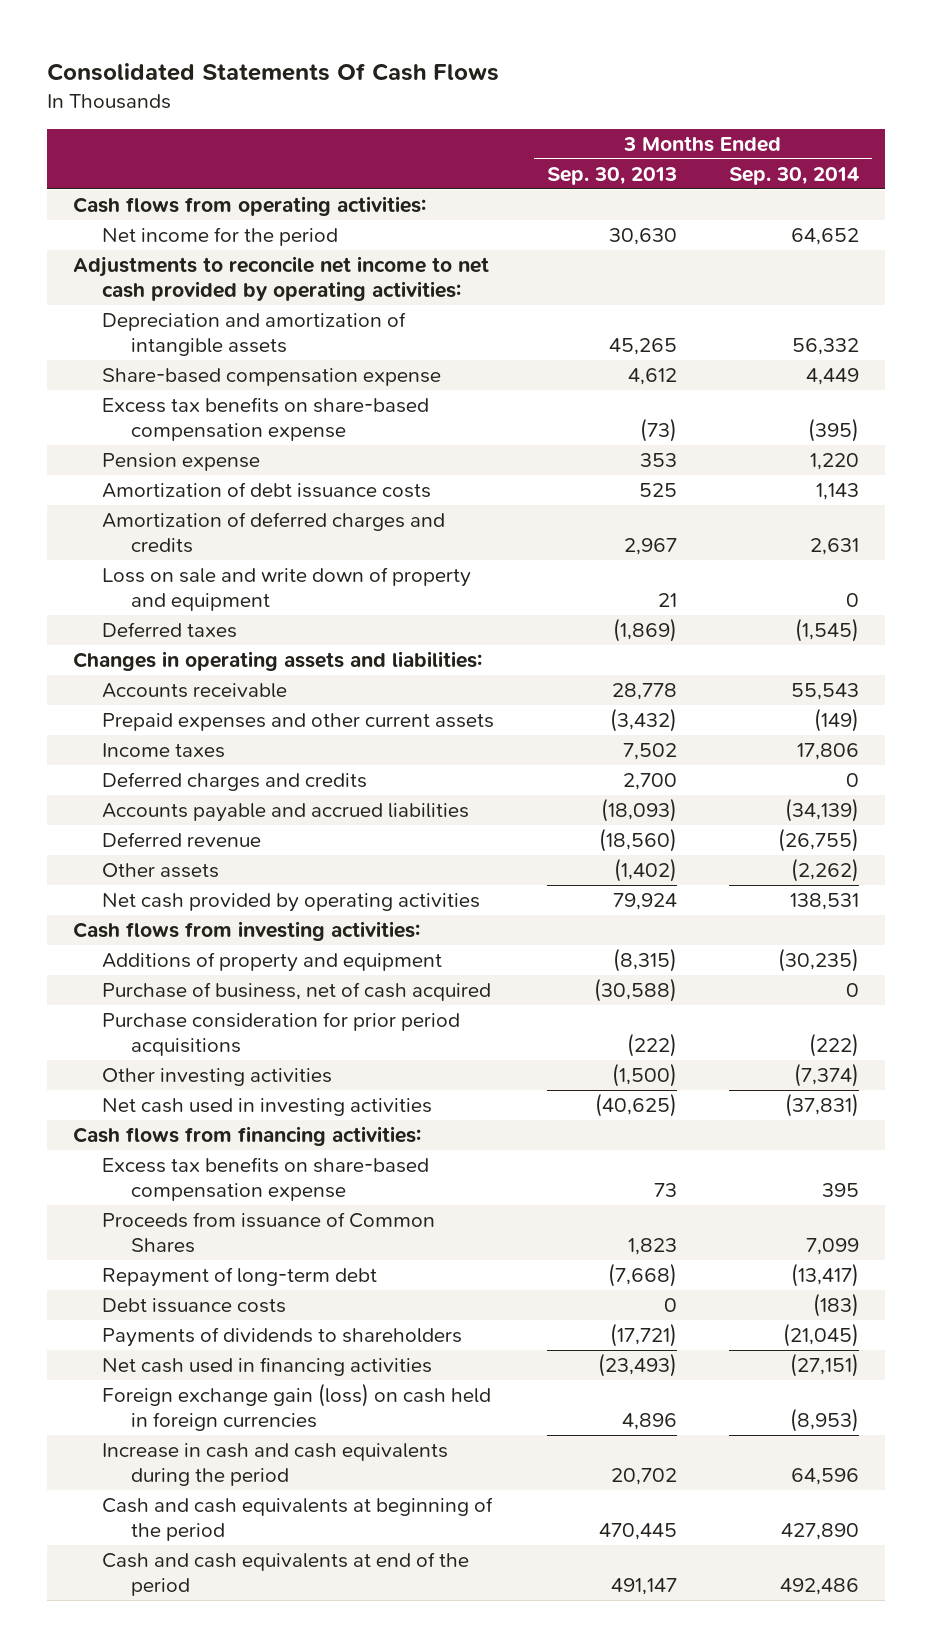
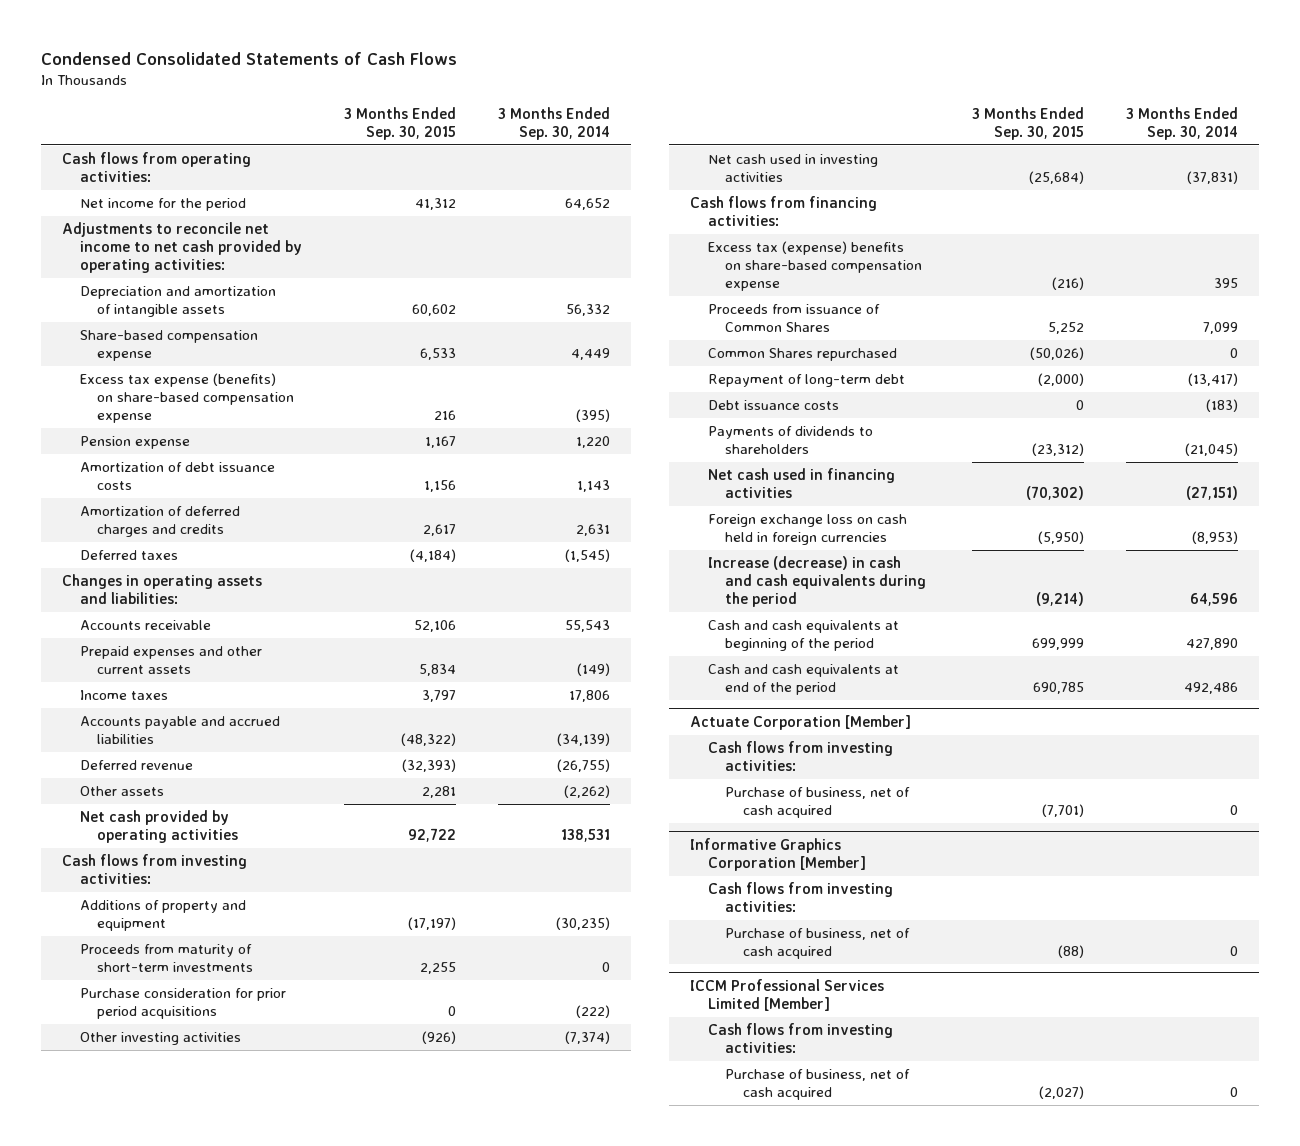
[47,62,500,81] Consolidated Statements Of Cash Flows -> [41,51,458,65] Condensed Consolidated Statements of Cash Flows
[546,166,677,185] Sep. 30, 2013 -> none
none -> [343,106,456,140] 3 Months Ended Sep. 30, 2015
[102,397,430,441] Excess tax benefits on share-based compensation expense -> [79,373,295,423] Excess tax expense (benefits) on share-based compensation expense
[102,567,472,611] Loss on sale and write down of property and equipment -> none
[102,772,368,792] Deferred charges and credits -> none
[102,982,492,1002] Purchase of business, net of cash acquired -> none
none -> [79,944,254,973] Proceeds from maturity of short-term investments
[102,1157,430,1201] Excess tax benefits on share-based compensation expense -> [707,241,923,291] Excess tax (expense) benefits on share-based compensation expense
none -> [707,348,897,362] Common Shares repurchased
[102,1383,492,1431] Foreign exchange gain (loss) on cash held in foreign currencies -> [707,514,907,546] Foreign exchange loss on cash held in foreign currencies
[102,1443,449,1486] Increase in cash and cash equivalents during the period -> [707,556,927,607] Increase (decrease) in cash and cash equivalents during the period
none -> [690,715,912,731] Actuate Corporation [Member]
none -> [707,741,893,772] Cash flows from investing activities:
none -> [725,787,911,819] Purchase of business, net of cash acquired
none -> [690,838,866,871] Informative Graphics Corporation [Member]
none -> [707,882,893,913] Cash flows from investing activities:
none -> [725,928,911,960] Purchase of business, net of cash acquired
none -> [690,979,885,1011] ICCM Professional Services Limited [Member]
none -> [707,1023,893,1054] Cash flows from investing activities:
none -> [725,1069,911,1101] Purchase of business, net of cash acquired

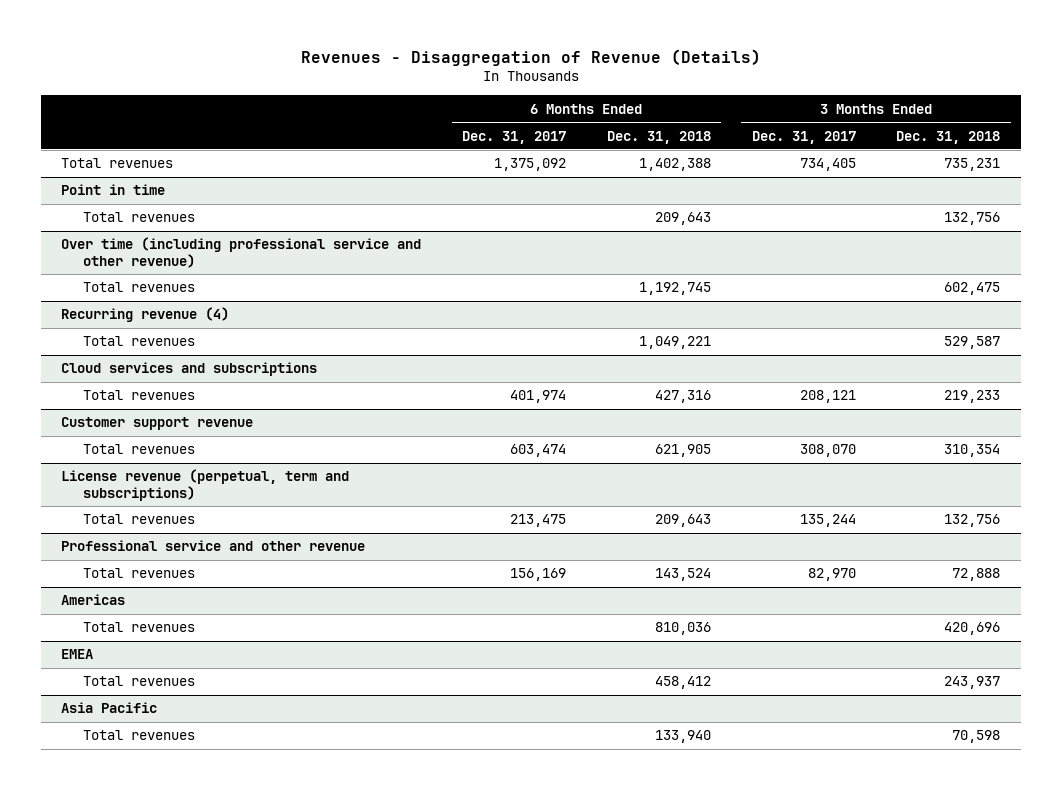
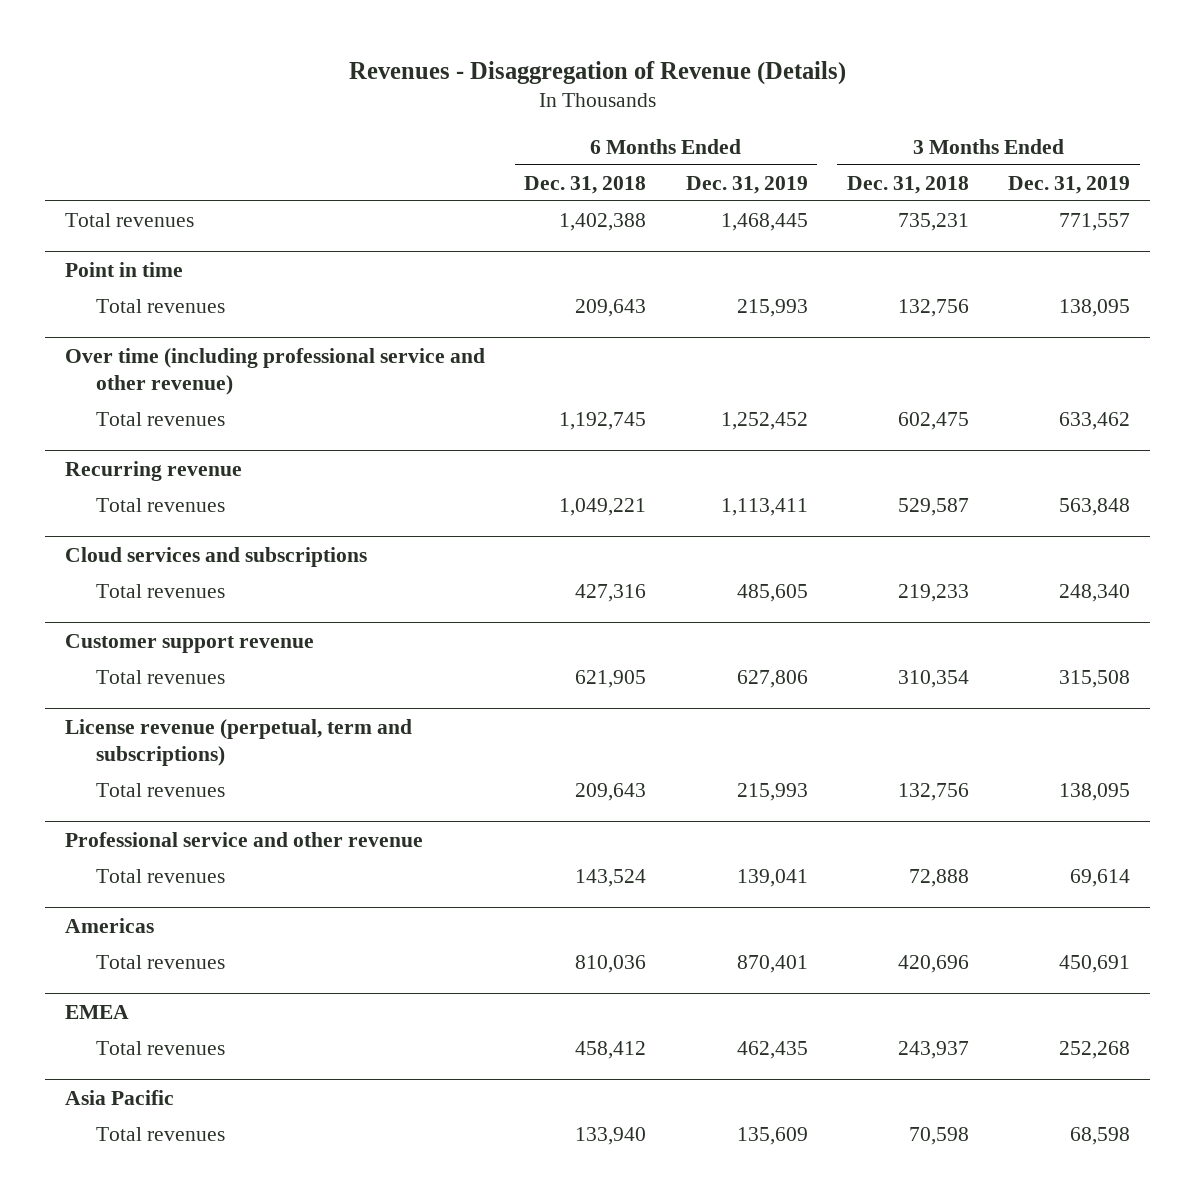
[462,130,567,144] Dec. 31, 2017 -> none
[751,130,856,144] Dec. 31, 2017 -> none
none -> [685,175,808,194] Dec. 31, 2019
none -> [1008,175,1131,194] Dec. 31, 2019
[61,307,230,323] Recurring revenue (4) -> [65,460,243,481] Recurring revenue

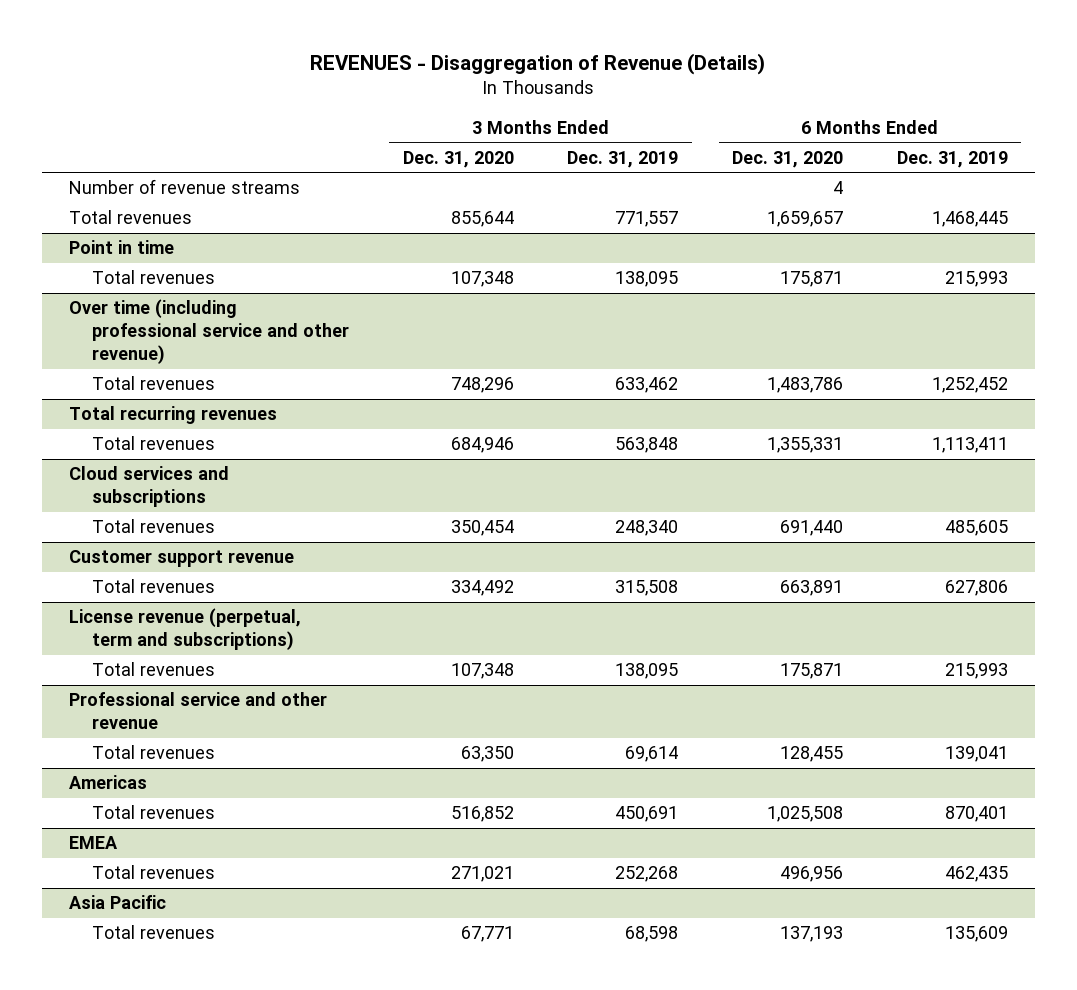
[348,60,846,85] Revenues - Disaggregation of Revenue (Details) -> [310,53,766,76] REVENUES - Disaggregation of Revenue (Details)
[524,175,647,194] Dec. 31, 2018 -> none
[846,175,969,194] Dec. 31, 2018 -> none
none -> [402,150,514,168] Dec. 31, 2020
none -> [732,150,844,168] Dec. 31, 2020
none -> [69,179,301,195] Number of revenue streams
[65,460,243,481] Recurring revenue -> [69,406,278,425] Total recurring revenues

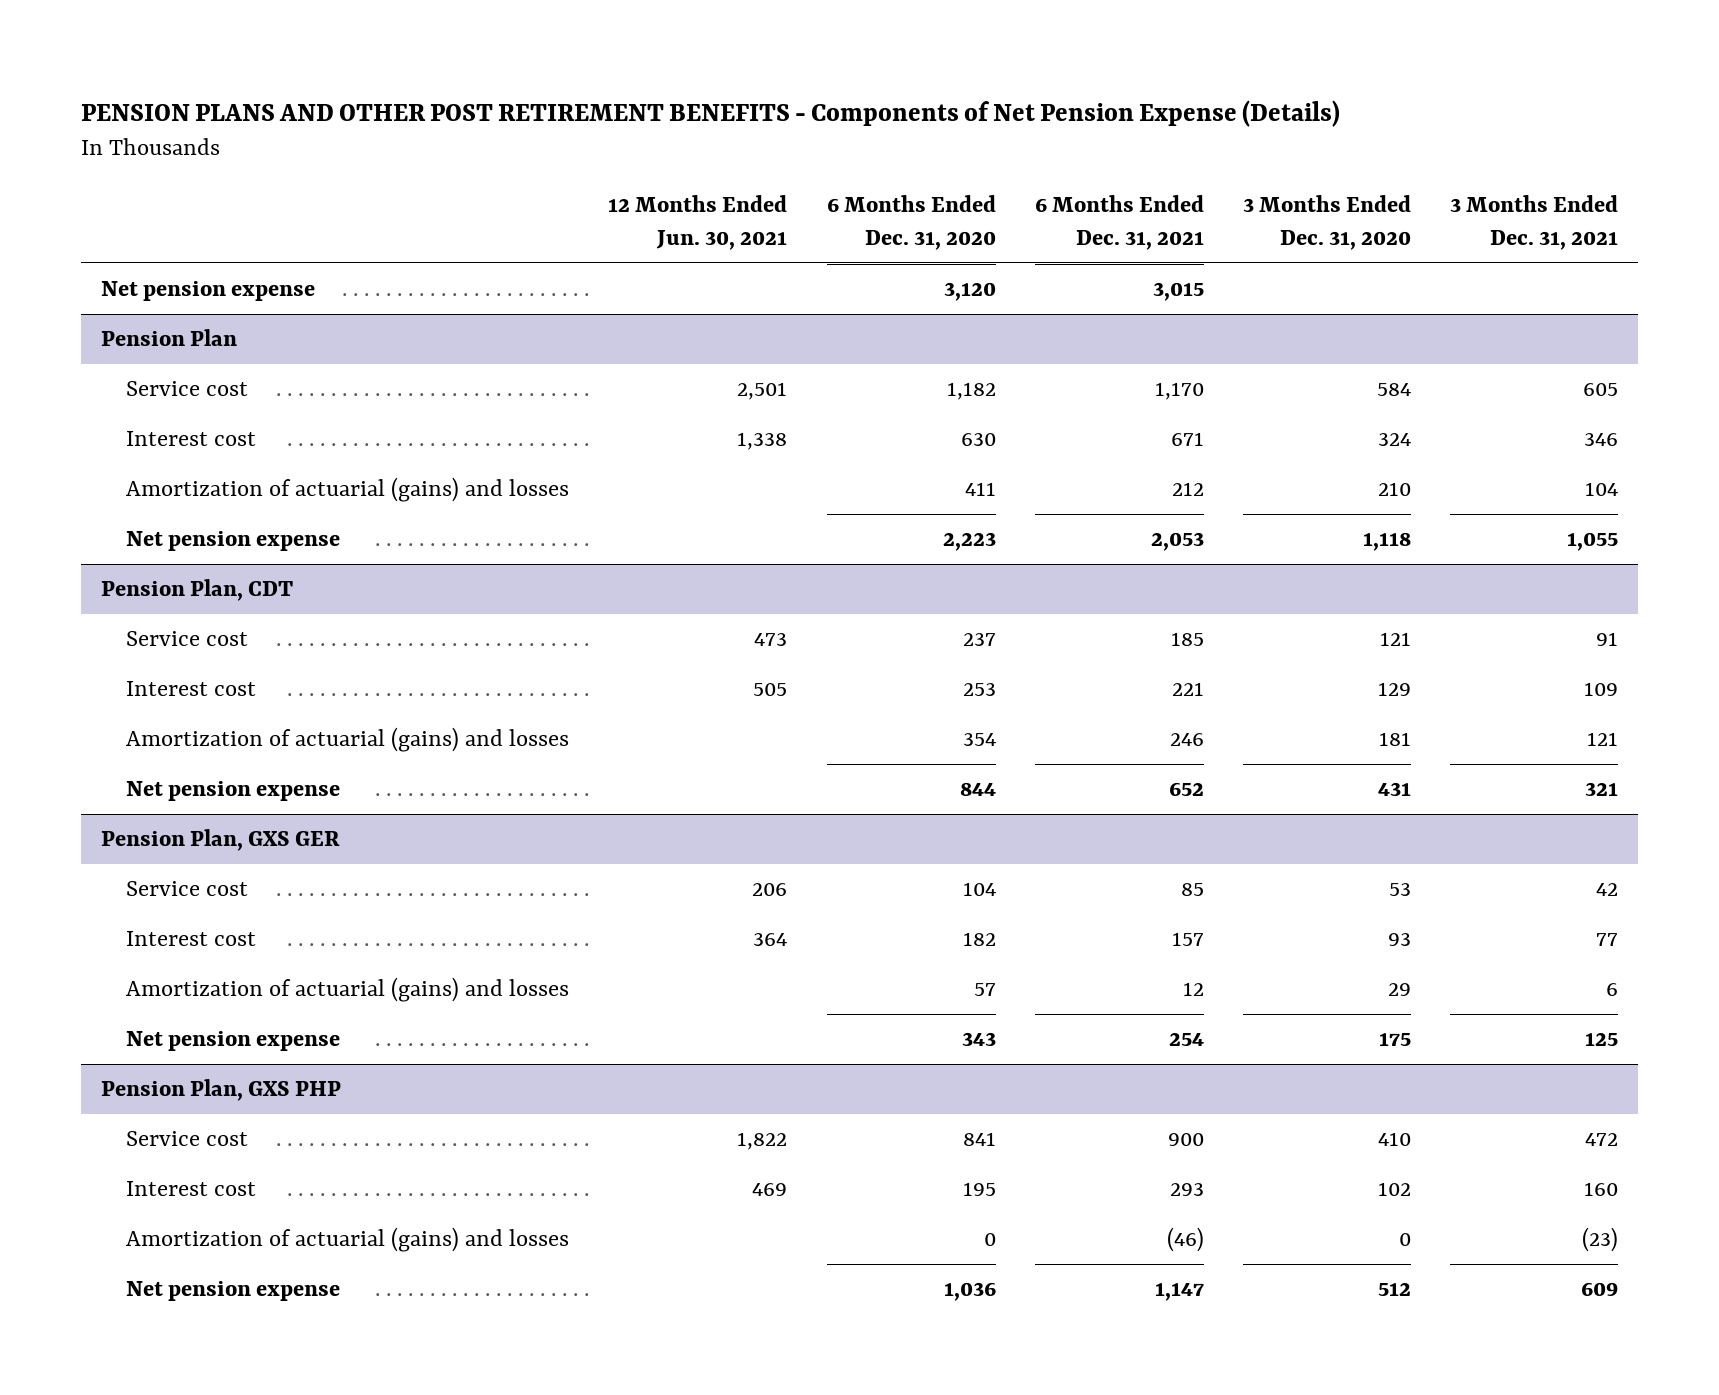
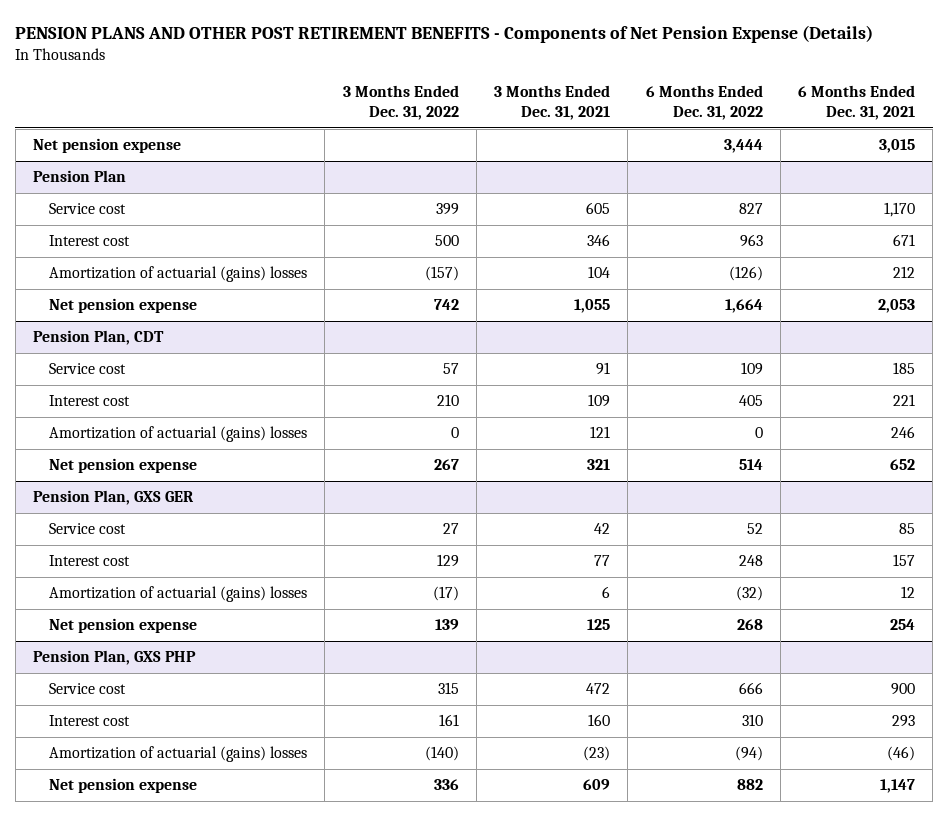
[608,195,788,251] 12 Months Ended Jun. 30, 2021 -> none
[826,195,996,251] 6 Months Ended Dec. 31, 2020 -> none
[1242,195,1411,251] 3 Months Ended Dec. 31, 2020 -> none
none -> [342,84,459,120] 3 Months Ended Dec. 31, 2022
none -> [645,84,763,120] 6 Months Ended Dec. 31, 2022
[126,476,570,502] Amortization of actuarial (gains) and losses -> [49,266,308,283] Amortization of actuarial (gains) losses
[126,726,570,752] Amortization of actuarial (gains) and losses -> [49,426,308,443] Amortization of actuarial (gains) losses
[126,976,570,1002] Amortization of actuarial (gains) and losses -> [49,586,308,603] Amortization of actuarial (gains) losses
[126,1226,570,1252] Amortization of actuarial (gains) and losses -> [49,746,308,763] Amortization of actuarial (gains) losses

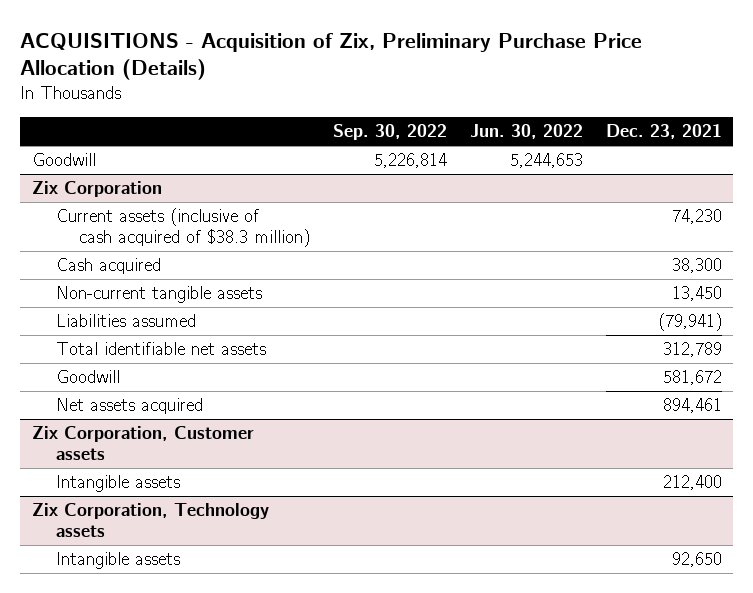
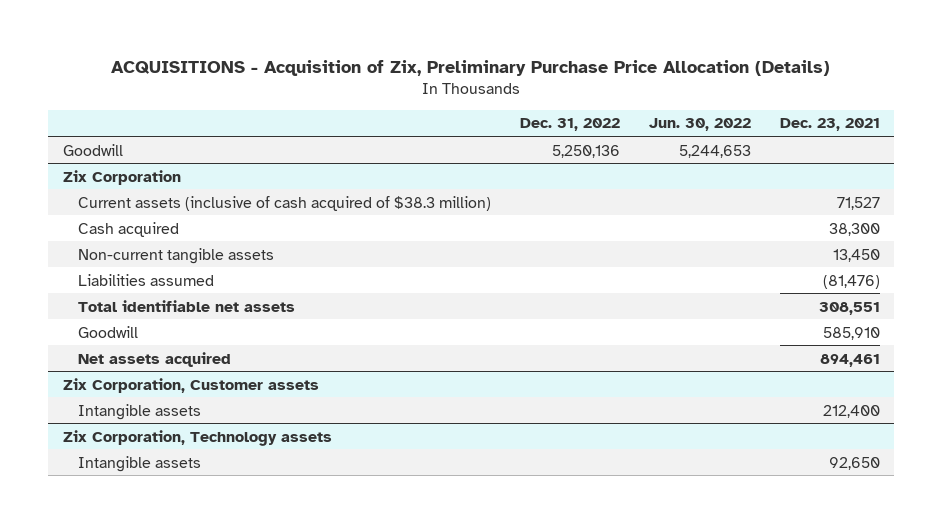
[333,124,448,141] Sep. 30, 2022 -> none
none -> [519,118,620,132] Dec. 31, 2022
[671,209,722,225] 74,230 -> [836,196,880,210] 71,527
[657,313,722,332] (79,941) -> [822,274,880,289] (81,476)
[662,342,722,358] 312,789 -> [818,301,880,315] 308,551
[662,370,722,386] 581,672 -> [822,326,880,340] 585,910

